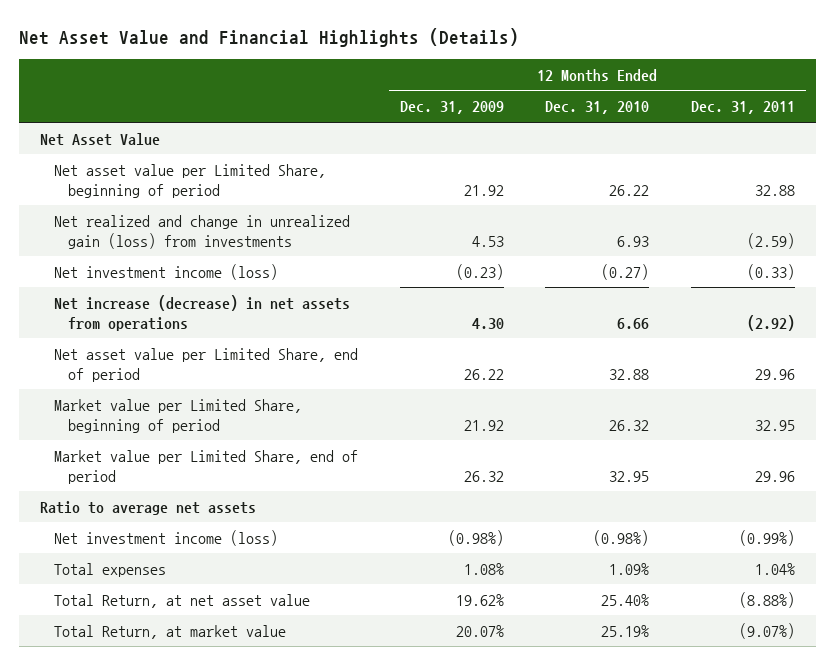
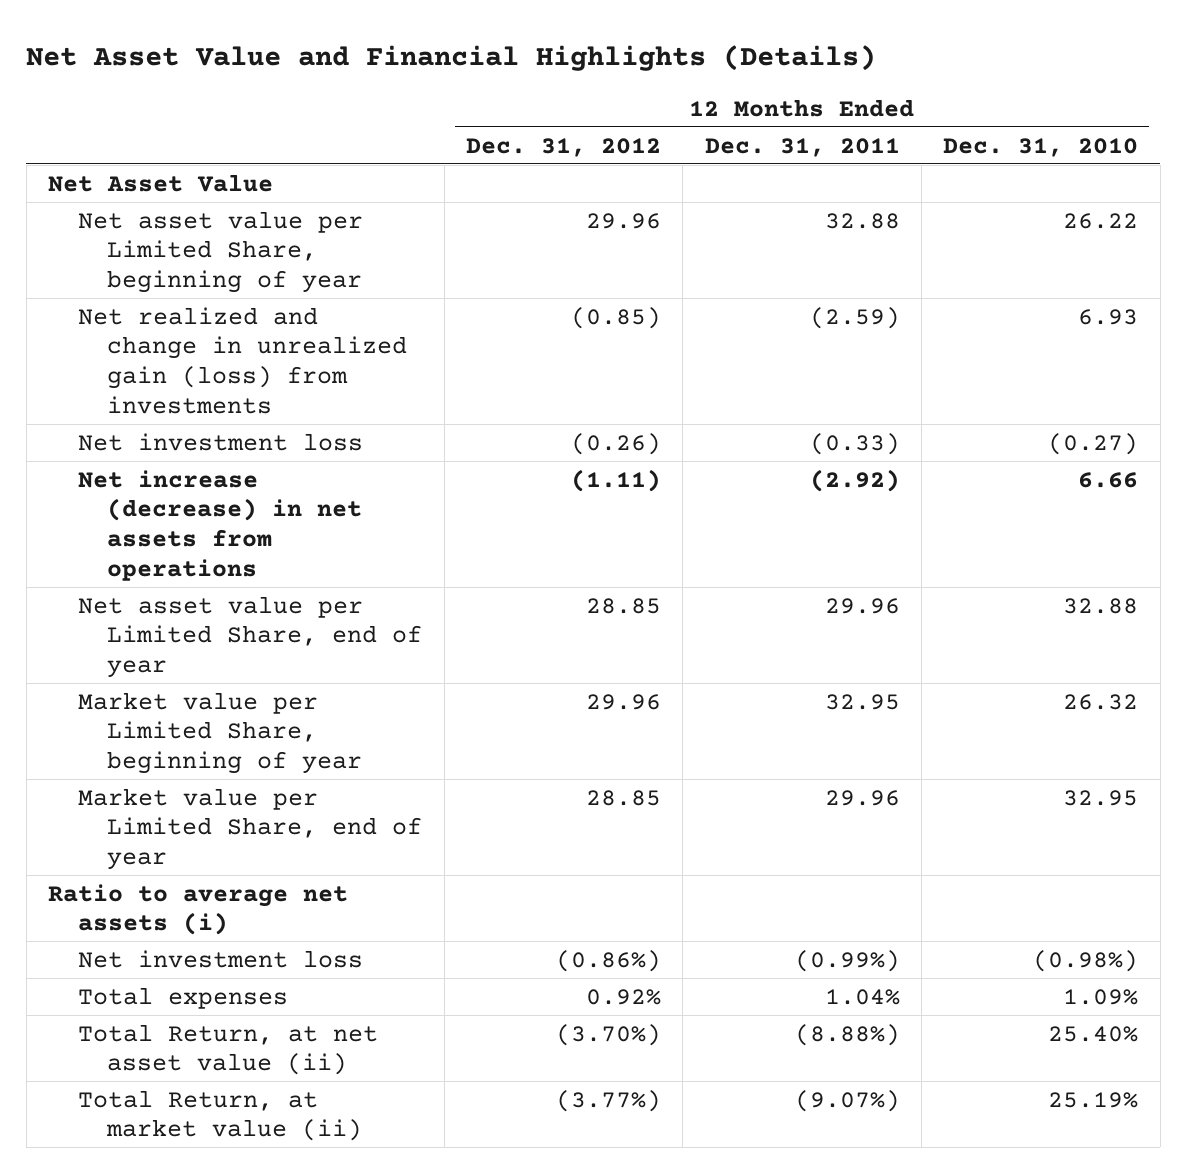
[399,101,504,115] Dec. 31, 2009 -> none
none -> [466,137,662,157] Dec. 31, 2012
[53,163,326,198] Net asset value per Limited Share, beginning of period -> [77,210,363,294] Net asset value per Limited Share, beginning of year
[53,263,278,280] Net investment income (loss) -> [77,432,363,451] Net investment loss
[53,347,358,382] Net asset value per Limited Share, end of period -> [77,595,423,679] Net asset value per Limited Share, end of year
[53,398,302,433] Market value per Limited Share, beginning of period -> [77,691,363,775] Market value per Limited Share, beginning of year
[53,449,358,484] Market value per Limited Share, end of period -> [77,787,423,871] Market value per Limited Share, end of year
[39,500,256,515] Ratio to average net assets -> [47,883,348,936] Ratio to average net assets (i)
[53,529,278,546] Net investment income (loss) -> [77,949,363,968] Net investment loss
[53,593,310,608] Total Return, at net asset value -> [77,1023,378,1076] Total Return, at net asset value (ii)
[53,624,286,639] Total Return, at market value -> [77,1089,363,1142] Total Return, at market value (ii)

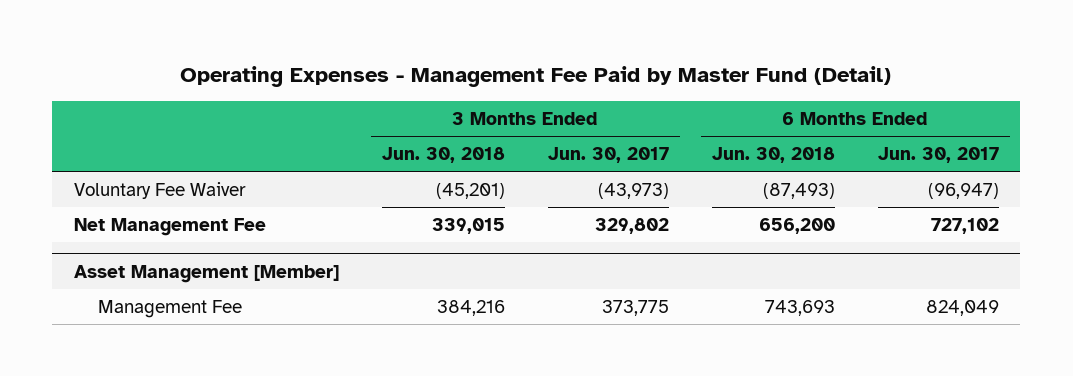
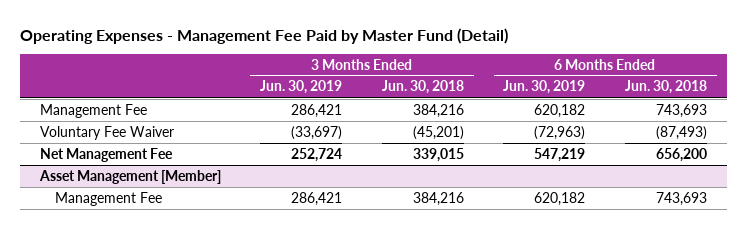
[547,147,669,164] Jun. 30, 2017 -> none
[877,147,999,164] Jun. 30, 2017 -> none
none -> [260,80,343,95] Jun. 30, 2019
none -> [503,80,586,95] Jun. 30, 2019
none -> [39,103,147,118] Management Fee

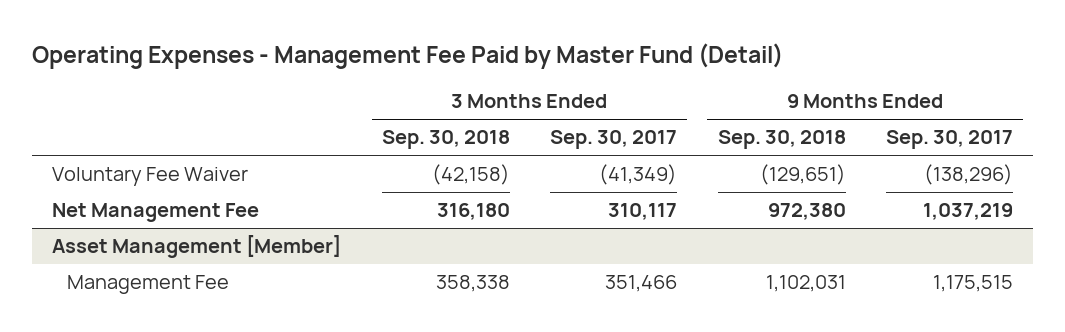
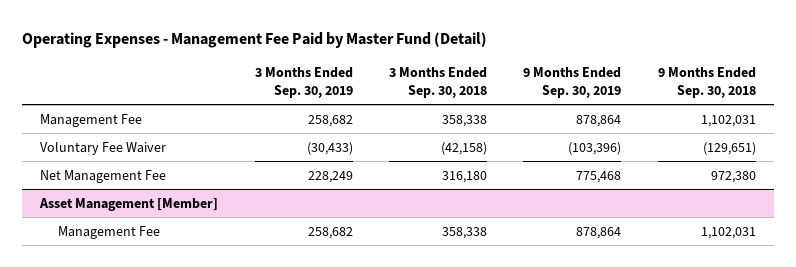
[550,130,678,150] Sep. 30, 2017 -> none
[886,130,1014,150] Sep. 30, 2017 -> none
none -> [254,66,353,98] 3 Months Ended Sep. 30, 2019
none -> [523,66,622,98] 9 Months Ended Sep. 30, 2019
none -> [40,113,143,127] Management Fee

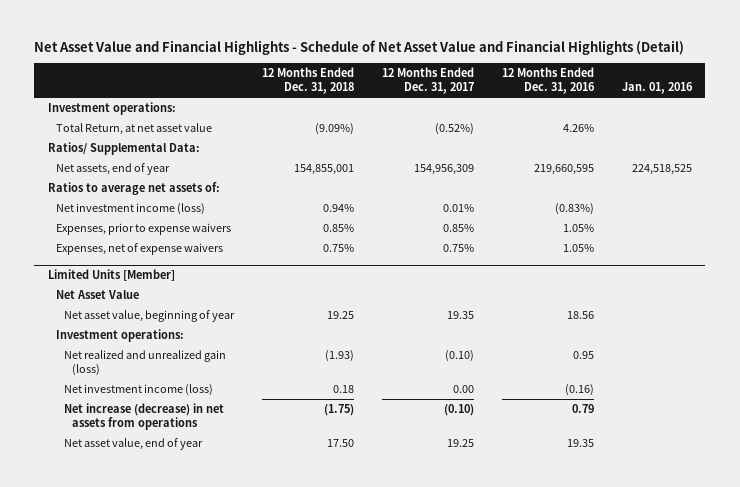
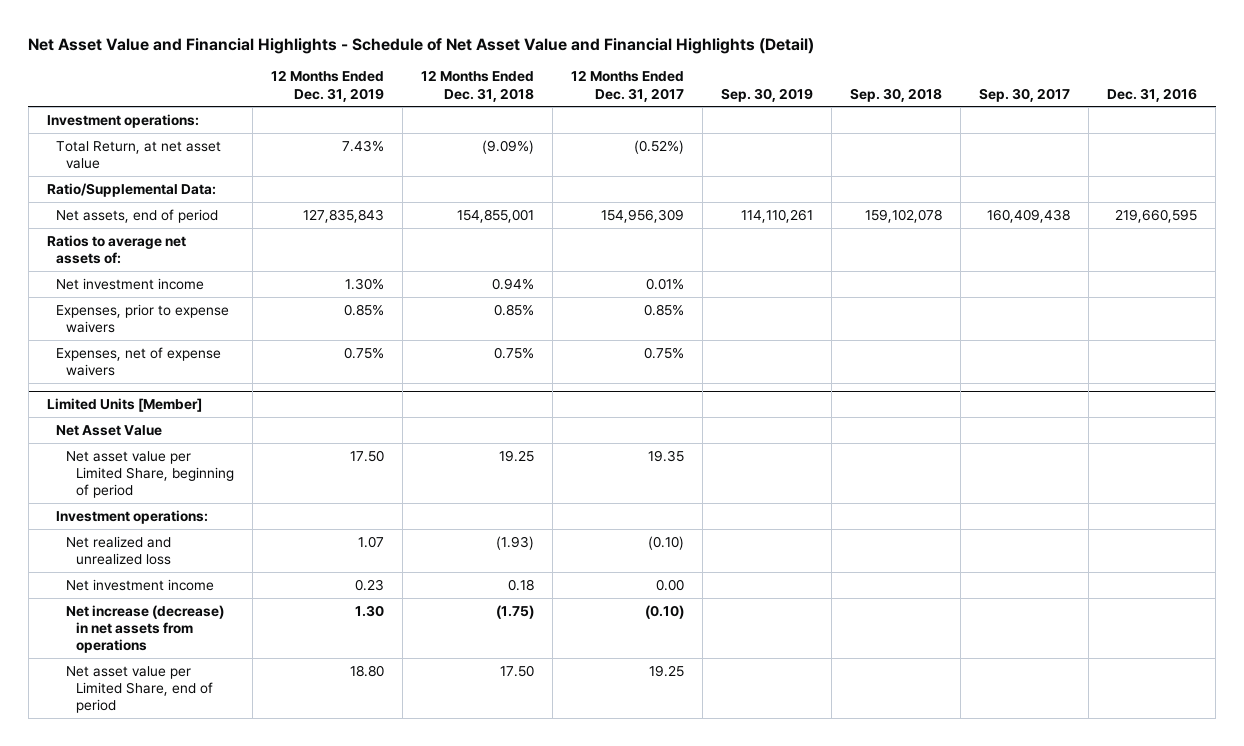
[501,66,595,95] 12 Months Ended Dec. 31, 2016 -> none
[621,82,693,95] Jan. 01, 2016 -> none
none -> [271,70,385,102] 12 Months Ended Dec. 31, 2019
none -> [721,87,814,102] Sep. 30, 2019
none -> [850,87,943,102] Sep. 30, 2018
none -> [979,87,1071,102] Sep. 30, 2017
none -> [1107,87,1198,102] Dec. 31, 2016
[48,142,201,156] Ratios/ Supplemental Data: -> [46,182,216,197] Ratio/Supplemental Data:
[56,163,171,176] Net assets, end of year -> [56,208,219,223] Net assets, end of period
[56,203,206,216] Net investment income (loss) -> [56,277,205,290] Net investment income
[64,310,236,323] Net asset value, beginning of year -> [66,450,235,499] Net asset value per Limited Share, beginning of period
[64,350,227,377] Net realized and unrealized gain (loss) -> [66,535,172,566] Net realized and unrealized loss
[64,384,214,397] Net investment income (loss) -> [66,578,215,591] Net investment income
[64,438,204,451] Net asset value, end of year -> [66,665,214,714] Net asset value per Limited Share, end of period

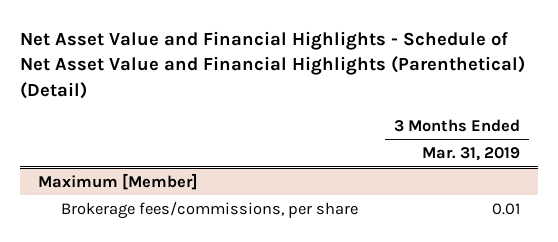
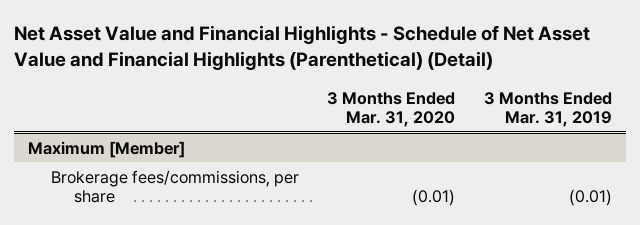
none -> [327,91,456,127] 3 Months Ended Mar. 31, 2020
[492,202,521,215] 0.01 -> [568,189,612,207] (0.01)

